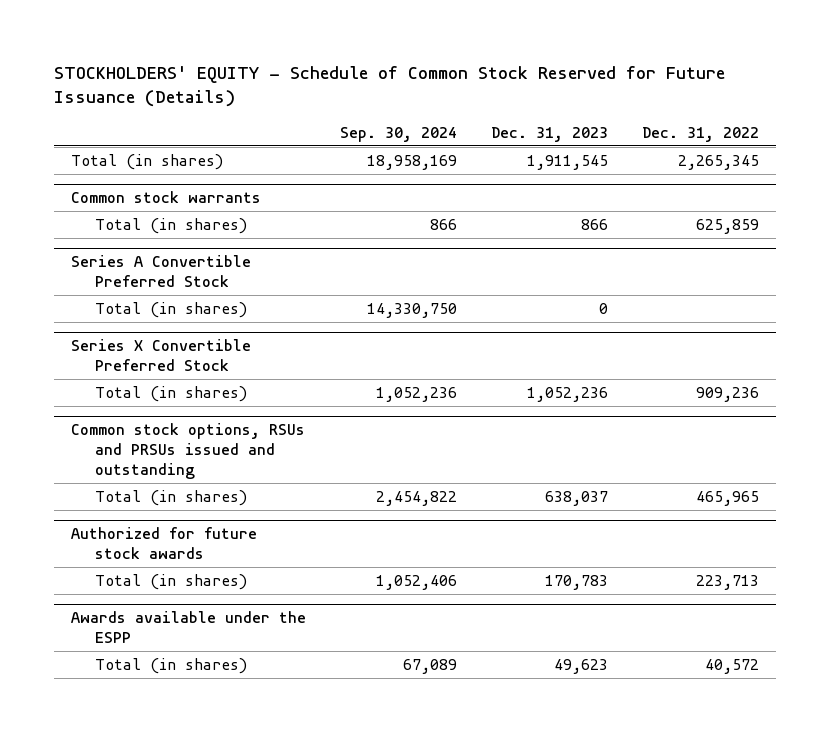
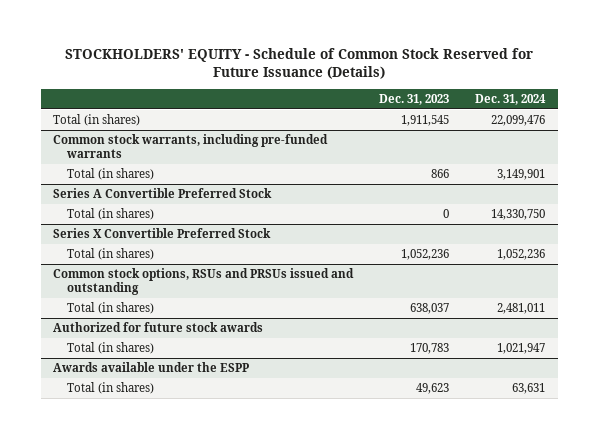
[340,126,458,142] Sep. 30, 2024 -> none
[642,126,760,142] Dec. 31, 2022 -> none
none -> [474,94,546,106] Dec. 31, 2024
[71,190,262,203] Common stock warrants -> [53,134,329,158] Common stock warrants, including pre-funded warrants

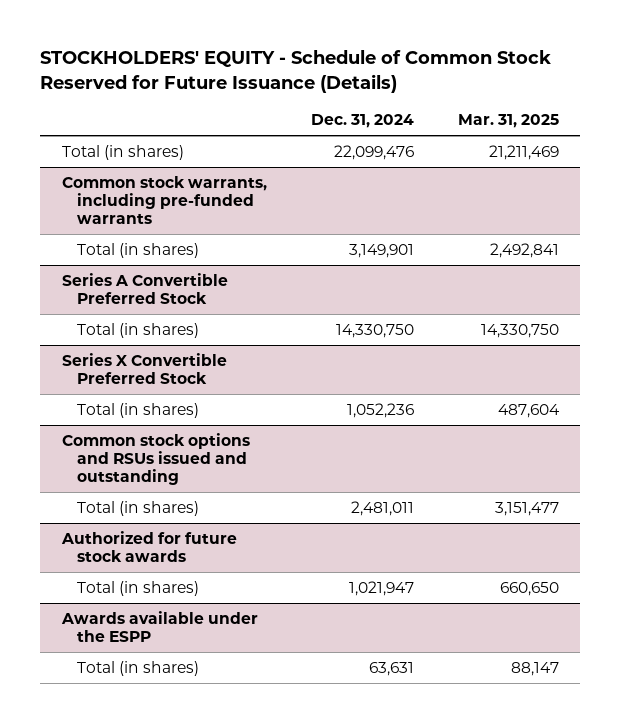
[379,94,450,106] Dec. 31, 2023 -> none
none -> [457,114,559,129] Mar. 31, 2025
[53,268,355,295] Common stock options, RSUs and PRSUs issued and outstanding -> [61,432,250,486] Common stock options and RSUs issued and outstanding

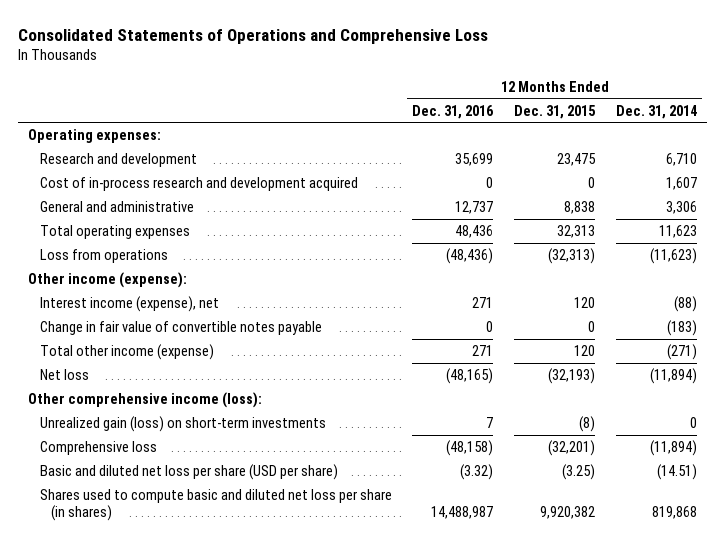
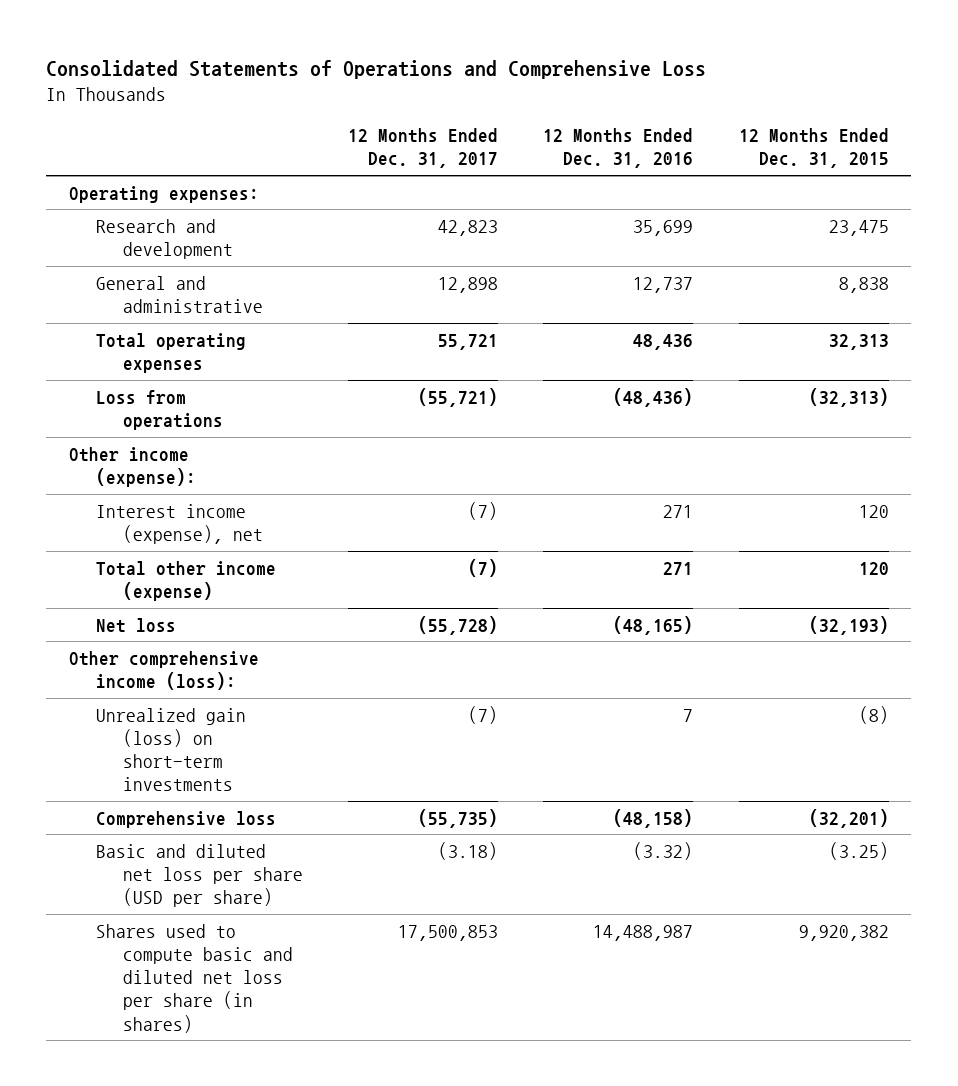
[615,104,697,119] Dec. 31, 2014 -> none
none -> [348,128,499,169] 12 Months Ended Dec. 31, 2017
[39,177,358,192] Cost of in-process research and development acquired -> none
[39,321,322,336] Change in fair value of convertible notes payable -> none

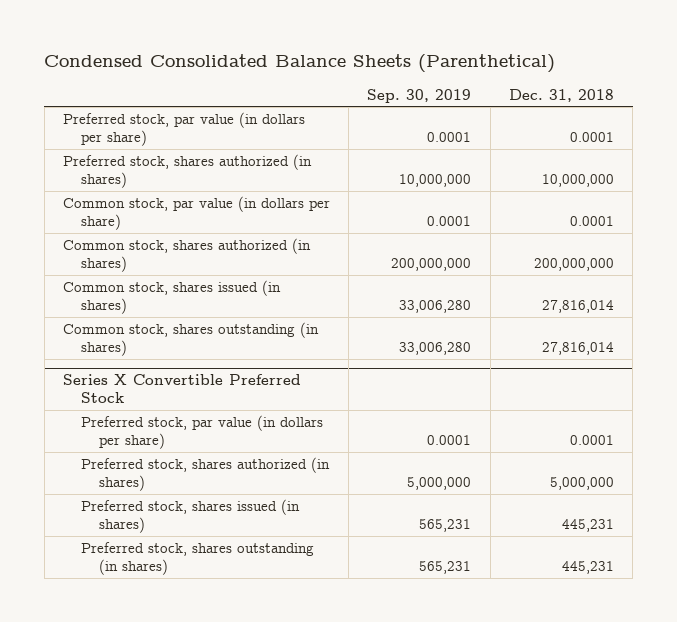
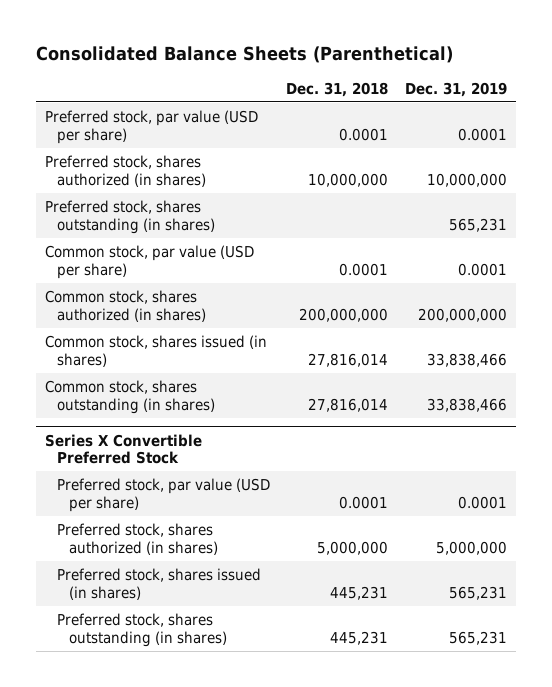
[44,54,556,74] Condensed Consolidated Balance Sheets (Parenthetical) -> [36,45,454,63] Consolidated Balance Sheets (Parenthetical)
[367,88,472,103] Sep. 30, 2019 -> none
none -> [405,81,508,97] Dec. 31, 2019
[62,112,305,147] Preferred stock, par value (in dollars per share) -> [44,110,258,144] Preferred stock, par value (USD per share)
none -> [44,200,215,234] Preferred stock, shares outstanding (in shares)
[62,196,330,231] Common stock, par value (in dollars per share) -> [44,245,254,279] Common stock, par value (USD per share)
[81,415,324,450] Preferred stock, par value (in dollars per share) -> [56,478,270,512] Preferred stock, par value (USD per share)

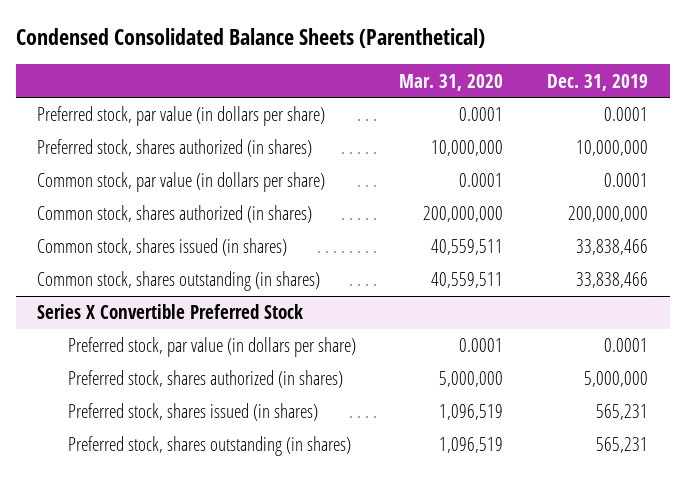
[36,45,454,63] Consolidated Balance Sheets (Parenthetical) -> [15,28,485,49] Condensed Consolidated Balance Sheets (Parenthetical)
[286,81,389,97] Dec. 31, 2018 -> none
none -> [399,73,504,91] Mar. 31, 2020
[44,110,258,144] Preferred stock, par value (USD per share) -> [37,106,326,127] Preferred stock, par value (in dollars per share)
[44,200,215,234] Preferred stock, shares outstanding (in shares) -> none
[44,245,254,279] Common stock, par value (USD per share) -> [37,172,326,193] Common stock, par value (in dollars per share)
[56,478,270,512] Preferred stock, par value (USD per share) -> [67,337,356,358] Preferred stock, par value (in dollars per share)

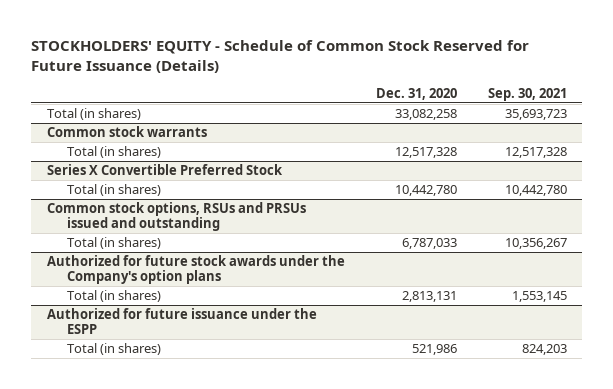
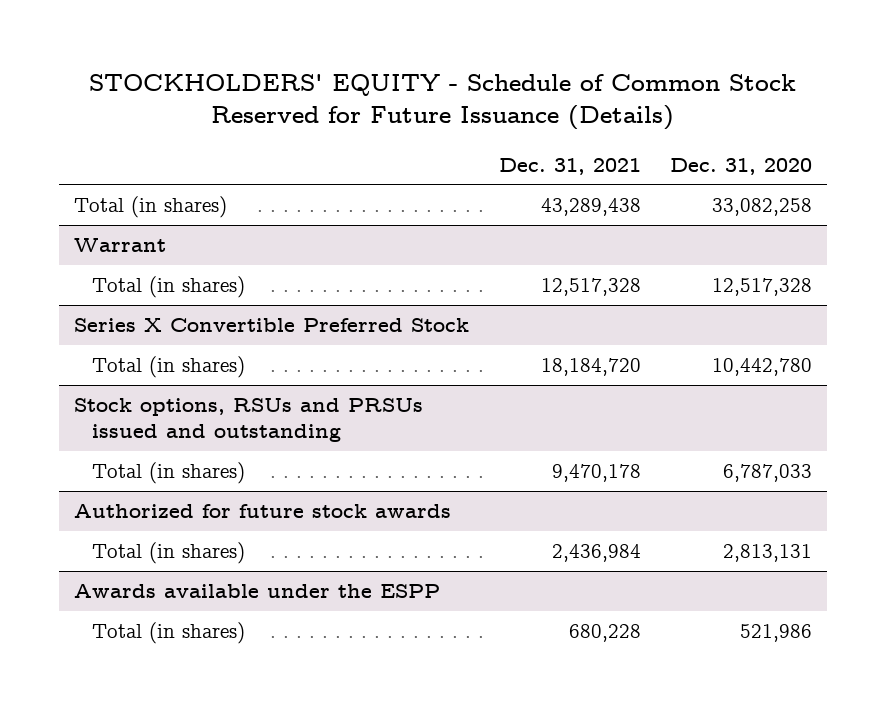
[487,87,567,101] Sep. 30, 2021 -> none
none -> [498,157,641,175] Dec. 31, 2021
[46,125,207,137] Common stock warrants -> [73,238,166,253] Warrant
[46,201,306,232] Common stock options, RSUs and PRSUs issued and outstanding -> [73,398,423,443] Stock options, RSUs and PRSUs issued and outstanding
[46,254,345,285] Authorized for future stock awards under the Company's option plans -> none
none -> [73,504,451,519] Authorized for future stock awards
[46,307,317,335] Authorized for future issuance under the ESPP -> none
none -> [73,584,440,599] Awards available under the ESPP

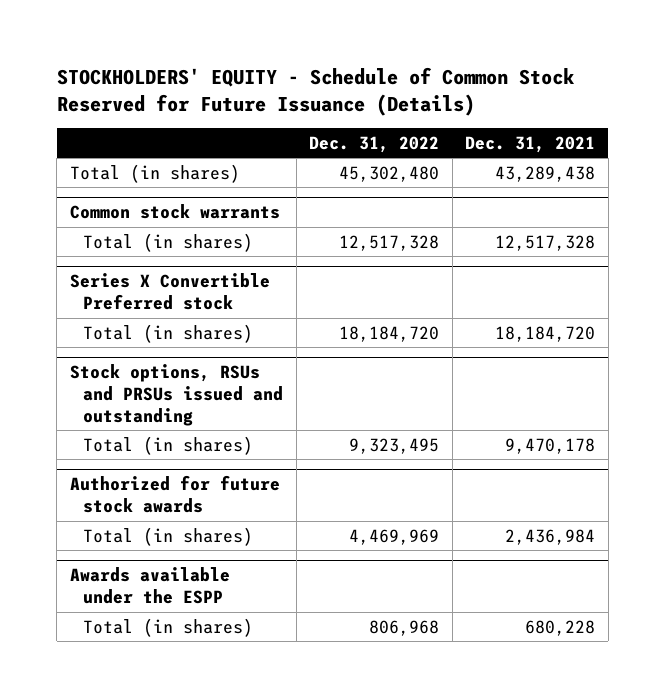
[670,157,813,175] Dec. 31, 2020 -> none
none -> [309,136,440,154] Dec. 31, 2022
[73,238,166,253] Warrant -> [69,204,280,220] Common stock warrants
[73,318,469,333] Series X Convertible Preferred Stock -> [69,273,270,311] Series X Convertible Preferred stock

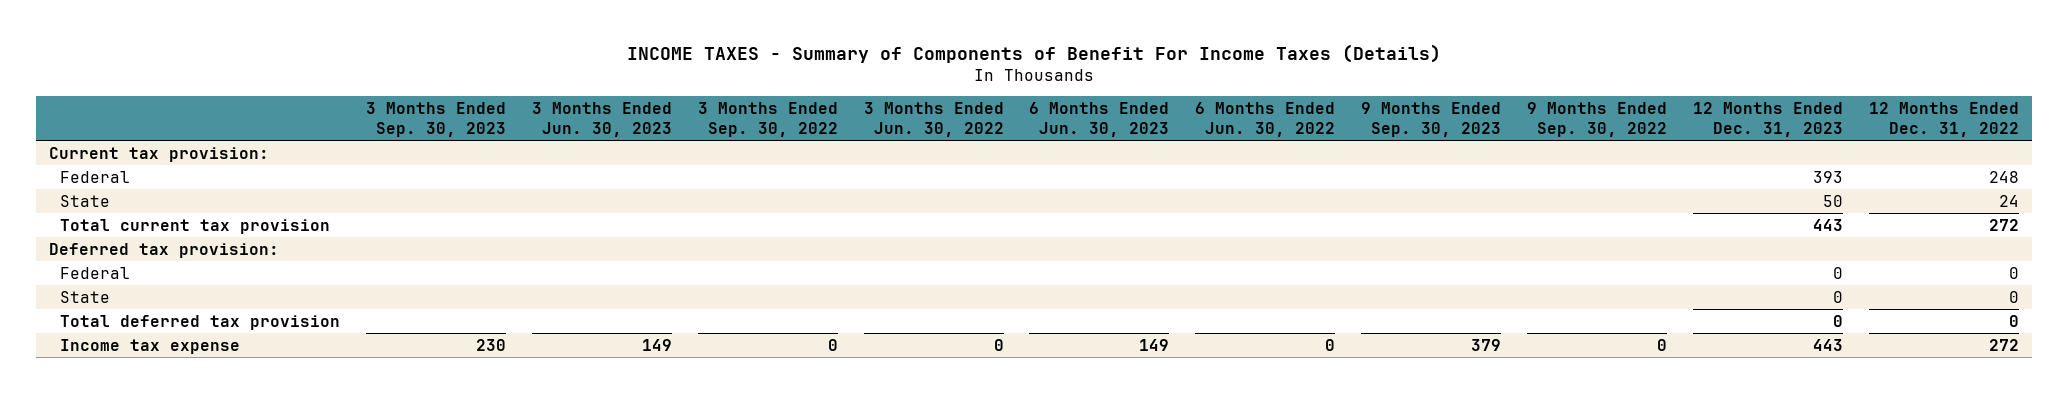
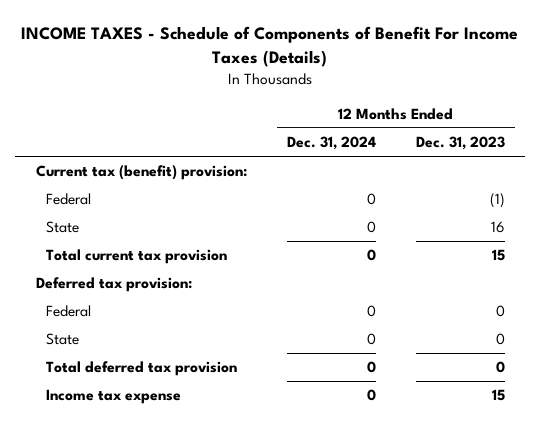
[627,44,1442,64] INCOME TAXES - Summary of Components of Benefit For Income Taxes (Details) -> [21,26,519,68] INCOME TAXES - Schedule of Components of Benefit For Income Taxes (Details)
[365,101,506,137] 3 Months Ended Sep. 30, 2023 -> none
[531,101,672,137] 3 Months Ended Jun. 30, 2023 -> none
[697,101,838,137] 3 Months Ended Sep. 30, 2022 -> none
[863,101,1004,137] 3 Months Ended Jun. 30, 2022 -> none
[1029,101,1170,137] 6 Months Ended Jun. 30, 2023 -> none
[1195,101,1336,137] 6 Months Ended Jun. 30, 2022 -> none
[1361,101,1502,137] 9 Months Ended Sep. 30, 2023 -> none
[1527,101,1668,137] 9 Months Ended Sep. 30, 2022 -> none
[1868,101,2019,137] 12 Months Ended Dec. 31, 2022 -> none
none -> [286,135,376,150] Dec. 31, 2024
[49,146,270,162] Current tax provision: -> [35,165,247,181] Current tax (benefit) provision:
[1812,170,1843,183] 393 -> [489,193,505,209] (1)
[1822,194,1843,207] 50 -> [490,221,505,234] 16
[1812,218,1843,231] 443 -> [491,249,505,262] 15
[1812,338,1843,351] 443 -> [491,389,505,402] 15

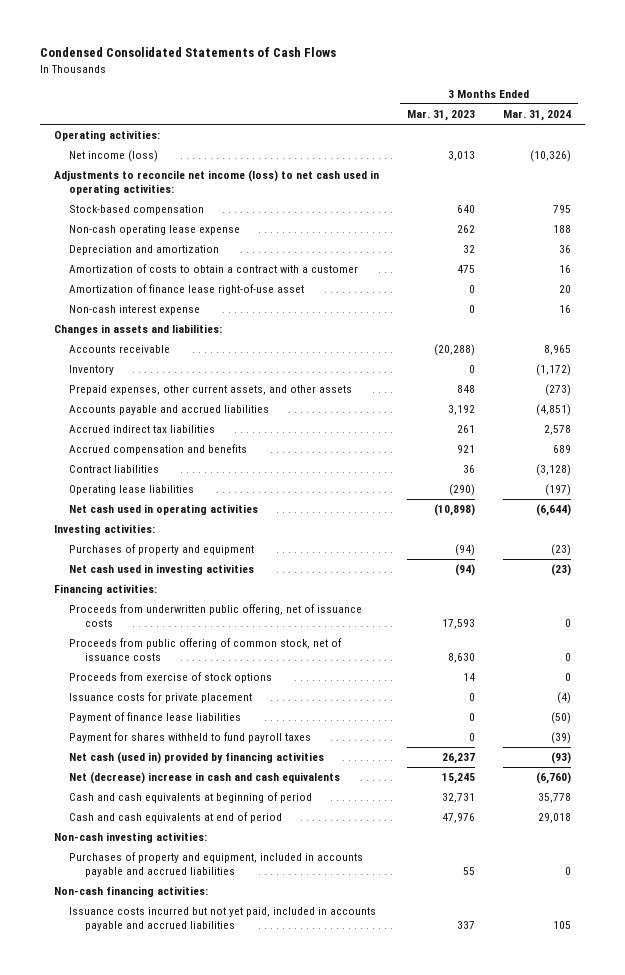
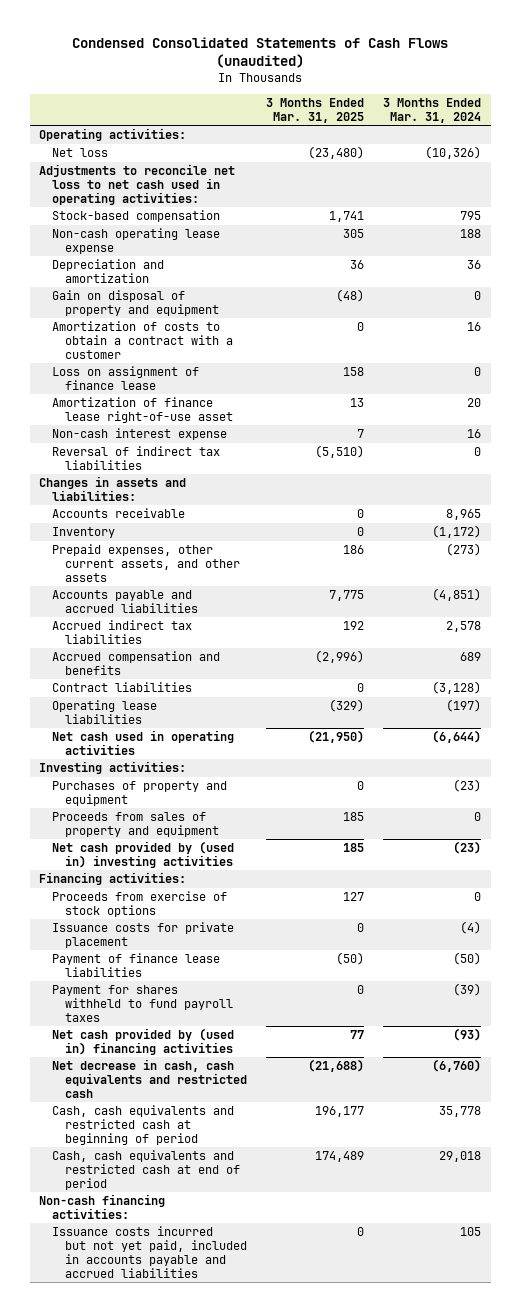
[39,47,336,58] Condensed Consolidated Statements of Cash Flows -> [72,36,449,69] Condensed Consolidated Statements of Cash Flows (unaudited)
[407,110,476,122] Mar. 31, 2023 -> none
none -> [266,97,365,123] 3 Months Ended Mar. 31, 2025
[69,150,159,163] Net income (loss) -> [52,148,109,158] Net loss
[53,170,379,196] Adjustments to reconcile net income (loss) to net cash used in operating activities: -> [39,164,236,205] Adjustments to reconcile net loss to net cash used in operating activities:
none -> [52,290,219,316] Gain on disposal of property and equipment
none -> [52,366,200,390] Loss on assignment of finance lease
none -> [52,446,221,470] Reversal of indirect tax liabilities
none -> [52,812,219,837] Proceeds from sales of property and equipment
[69,564,255,576] Net cash used in investing activities -> [52,841,235,868] Net cash provided by (used in) investing activities
[69,604,363,628] Proceeds from underwritten public offering, net of issuance costs -> none
[69,638,343,662] Proceeds from public offering of common stock, net of issuance costs -> none
[53,832,207,844] Non-cash investing activities: -> none
[69,852,364,878] Purchases of property and equipment, included in accounts payable and accrued liabilities -> none
[69,752,325,765] Net cash (used in) provided by financing activities -> [52,1028,235,1055] Net cash provided by (used in) financing activities
[69,772,341,785] Net (decrease) increase in cash and cash equivalents -> [52,1059,247,1098] Net decrease in cash, cash equivalents and restricted cash
[69,792,313,804] Cash and cash equivalents at beginning of period -> [52,1105,235,1145] Cash, cash equivalents and restricted cash at beginning of period
[69,812,283,824] Cash and cash equivalents at end of period -> [52,1150,240,1190] Cash, cash equivalents and restricted cash at end of period

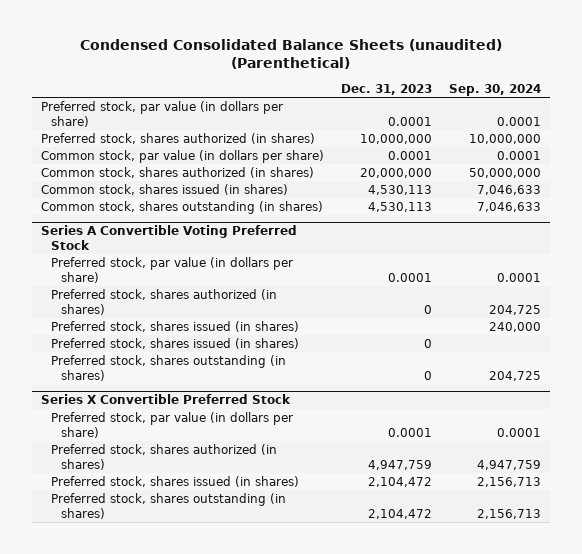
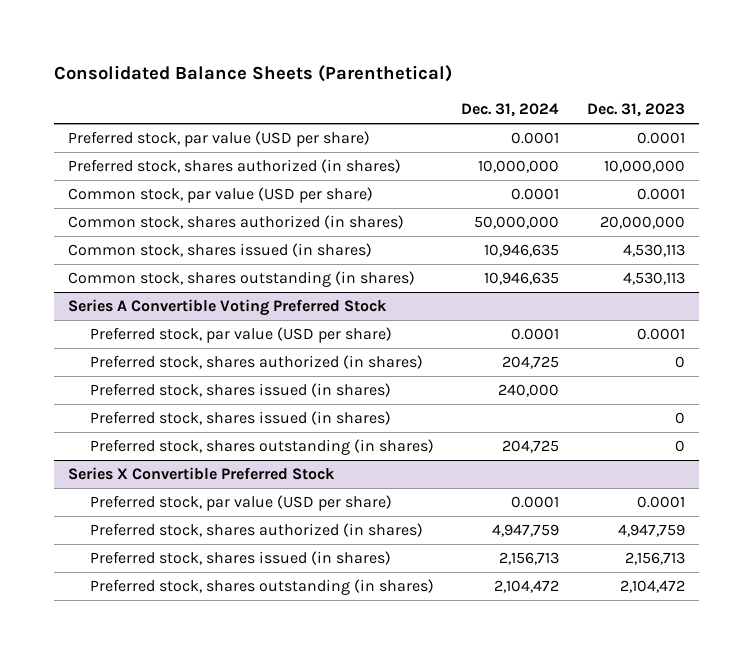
[79,39,502,70] Condensed Consolidated Balance Sheets (unaudited) (Parenthetical) -> [54,65,453,83] Consolidated Balance Sheets (Parenthetical)
[449,83,542,96] Sep. 30, 2024 -> none
none -> [461,103,560,118] Dec. 31, 2024
[40,100,283,127] Preferred stock, par value (in dollars per share) -> [68,131,371,148] Preferred stock, par value (USD per share)
[40,149,324,163] Common stock, par value (in dollars per share) -> [68,187,374,204] Common stock, par value (USD per share)
[51,256,294,283] Preferred stock, par value (in dollars per share) -> [89,327,392,344] Preferred stock, par value (USD per share)
[51,411,294,438] Preferred stock, par value (in dollars per share) -> [89,495,392,512] Preferred stock, par value (USD per share)
[367,476,432,487] 2,104,472 -> [625,552,686,566] 2,156,713

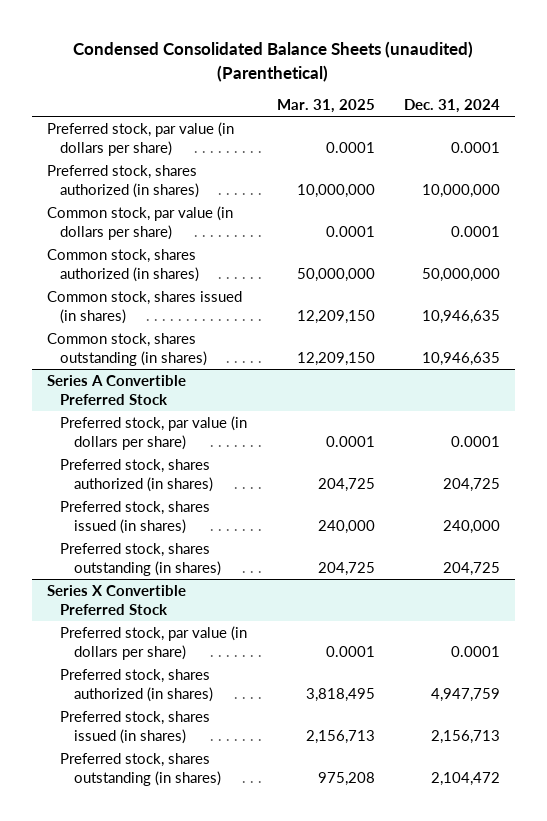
[54,65,453,83] Consolidated Balance Sheets (Parenthetical) -> [73,41,474,82] Condensed Consolidated Balance Sheets (unaudited) (Parenthetical)
[587,103,686,118] Dec. 31, 2023 -> none
none -> [276,99,375,114] Mar. 31, 2025
[68,131,371,148] Preferred stock, par value (USD per share) -> [46,121,234,156] Preferred stock, par value (in dollars per share)
[68,187,374,204] Common stock, par value (USD per share) -> [46,205,233,240] Common stock, par value (in dollars per share)
[68,299,388,317] Series A Convertible Voting Preferred Stock -> [46,374,186,405] Series A Convertible Preferred Stock
[89,327,392,344] Preferred stock, par value (USD per share) -> [60,415,248,450] Preferred stock, par value (in dollars per share)
[89,411,391,426] Preferred stock, shares issued (in shares) -> none
[89,495,392,512] Preferred stock, par value (USD per share) -> [60,625,248,660] Preferred stock, par value (in dollars per share)

